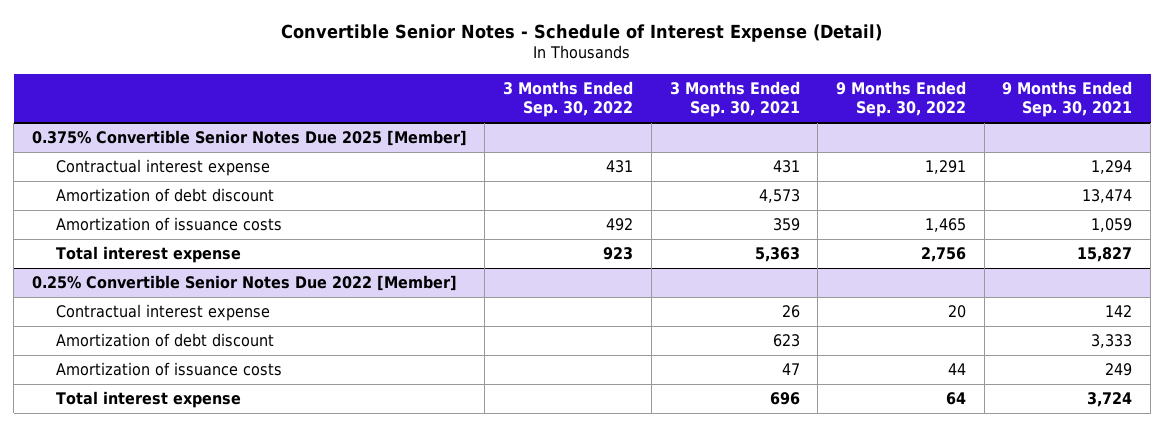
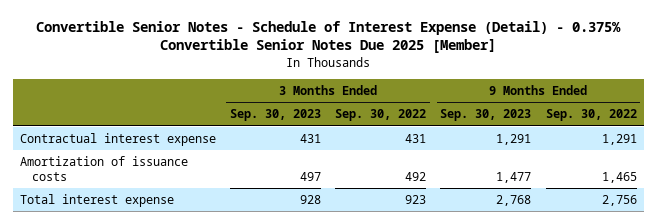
[281,23,883,42] Convertible Senior Notes - Schedule of Interest Expense (Detail) -> [36,20,622,54] Convertible Senior Notes - Schedule of Interest Expense (Detail) - 0.375% Convertible Senior Notes Due 2025 [Member]
[669,80,800,118] 3 Months Ended Sep. 30, 2021 -> none
[1002,80,1133,118] 9 Months Ended Sep. 30, 2021 -> none
none -> [229,109,321,122] Sep. 30, 2023
none -> [440,109,532,122] Sep. 30, 2023
[31,130,467,147] 0.375% Convertible Senior Notes Due 2025 [Member] -> none
[56,188,275,203] Amortization of debt discount -> none
[31,275,457,292] 0.25% Convertible Senior Notes Due 2022 [Member] -> none
[56,304,271,322] Contractual interest expense -> none
[56,333,275,348] Amortization of debt discount -> none
[56,362,283,377] Amortization of issuance costs -> none
[56,391,242,409] Total interest expense -> none

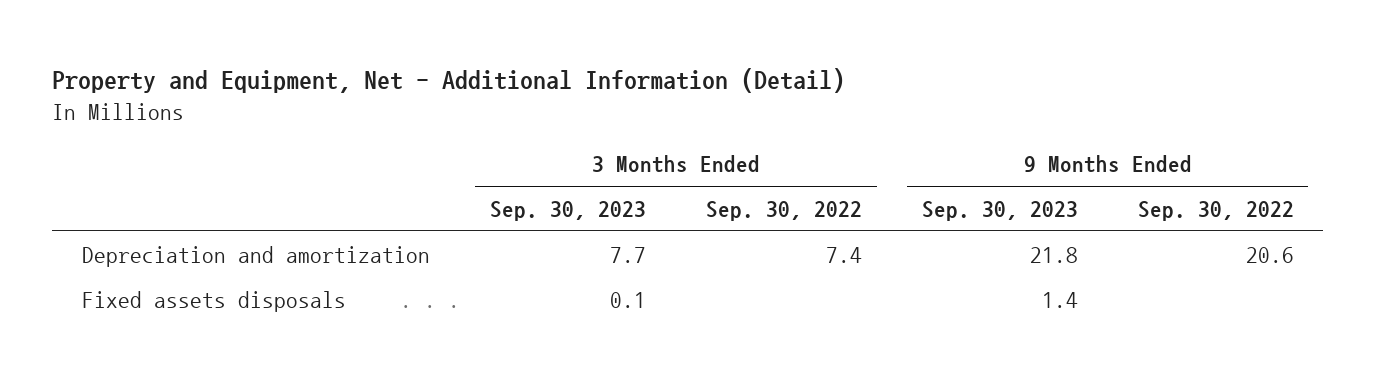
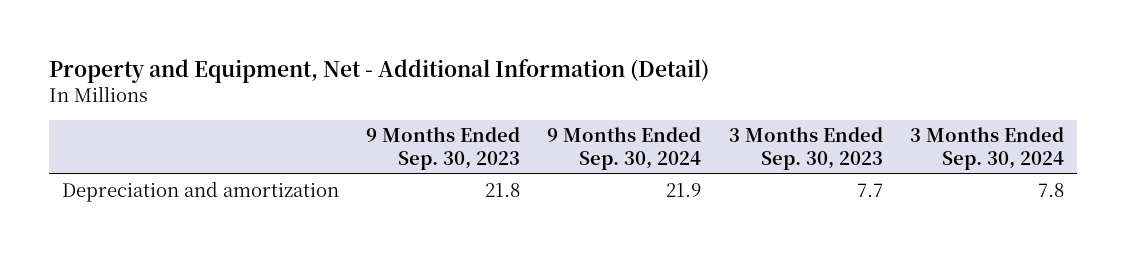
[705,200,862,221] Sep. 30, 2022 -> none
[1137,200,1294,221] Sep. 30, 2022 -> none
none -> [547,127,702,171] 9 Months Ended Sep. 30, 2024
none -> [909,127,1064,171] 3 Months Ended Sep. 30, 2024
[82,290,347,312] Fixed assets disposals -> none

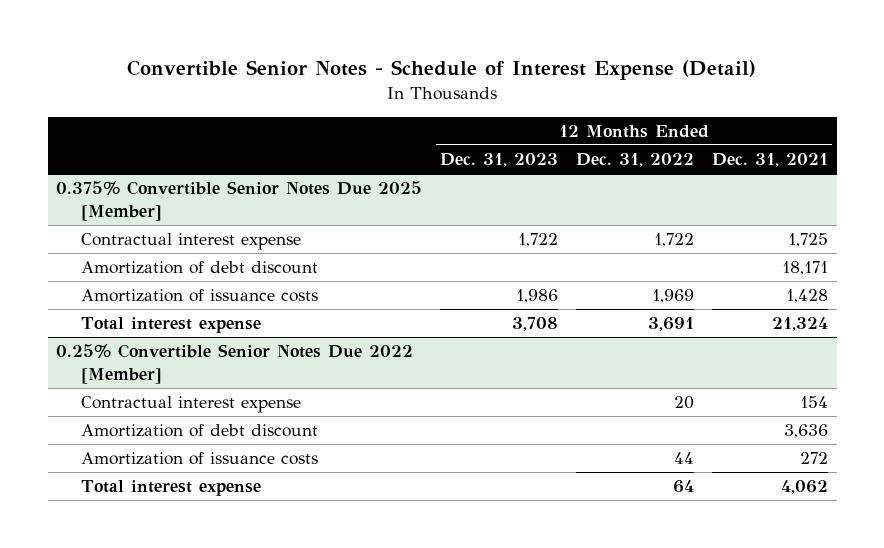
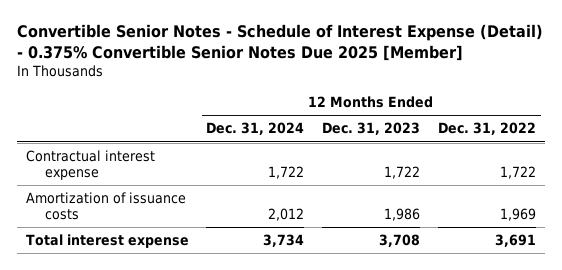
[127,60,757,81] Convertible Senior Notes - Schedule of Interest Expense (Detail) -> [16,24,543,62] Convertible Senior Notes - Schedule of Interest Expense (Detail) - 0.375% Convertible Senior Notes Due 2025 [Member]
[711,153,828,168] Dec. 31, 2021 -> none
none -> [206,122,305,136] Dec. 31, 2024
[56,181,423,221] 0.375% Convertible Senior Notes Due 2025 [Member] -> none
[81,261,319,275] Amortization of debt discount -> none
[56,344,414,384] 0.25% Convertible Senior Notes Due 2022 [Member] -> none
[81,396,302,414] Contractual interest expense -> none
[81,424,319,438] Amortization of debt discount -> none
[81,452,319,466] Amortization of issuance costs -> none
[81,480,262,497] Total interest expense -> none

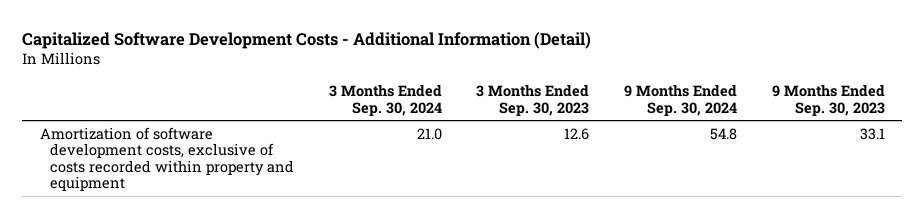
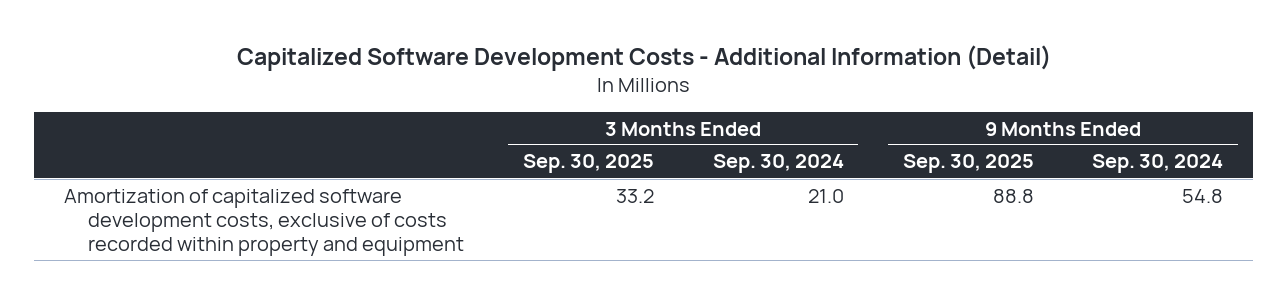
[476,84,590,116] 3 Months Ended Sep. 30, 2023 -> none
[771,84,885,116] 9 Months Ended Sep. 30, 2023 -> none
none -> [522,154,654,174] Sep. 30, 2025
none -> [902,154,1034,174] Sep. 30, 2025
[39,126,295,192] Amortization of software development costs, exclusive of costs recorded within property and equipment -> [63,188,465,256] Amortization of capitalized software development costs, exclusive of costs recorded within property and equipment

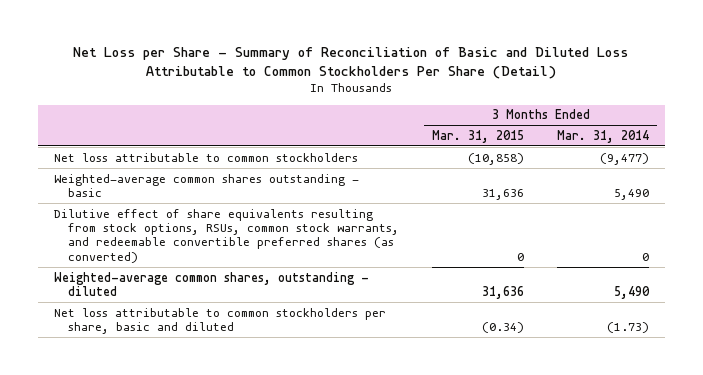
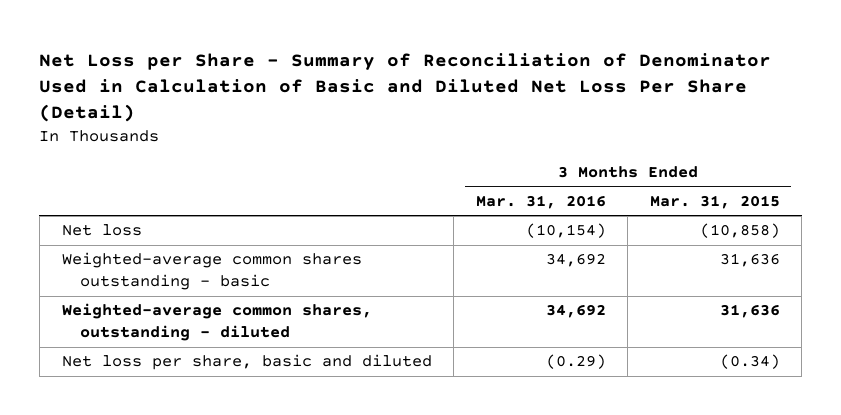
[73,46,629,79] Net Loss per Share - Summary of Reconciliation of Basic and Diluted Loss Attributable to Common Stockholders Per Share (Detail) -> [39,52,772,122] Net Loss per Share - Summary of Reconciliation of Denominator Used in Calculation of Basic and Diluted Net Loss Per Share (Detail)
[556,129,649,143] Mar. 31, 2014 -> none
none -> [475,194,606,209] Mar. 31, 2016
[53,152,358,162] Net loss attributable to common stockholders -> [61,224,142,237] Net loss
[53,208,400,263] Dilutive effect of share equivalents resulting from stock options, RSUs, common stock warrants, and redeemable convertible preferred shares (as converted) -> none
[53,307,386,334] Net loss attributable to common stockholders per share, basic and diluted -> [61,354,432,371] Net loss per share, basic and diluted

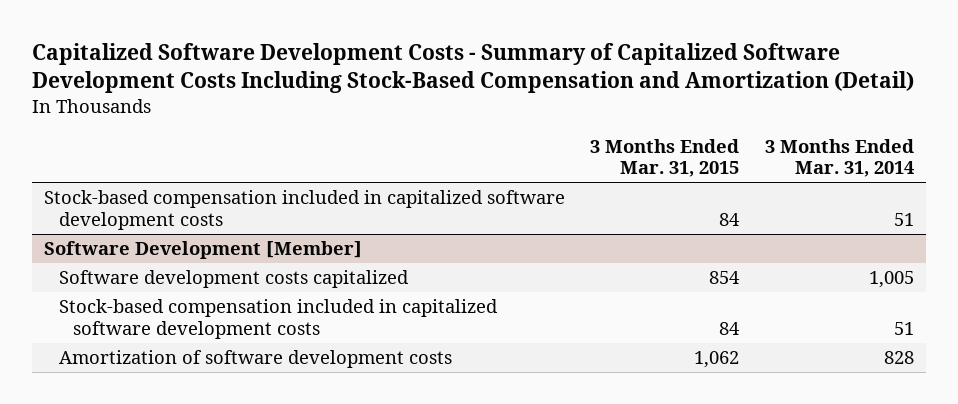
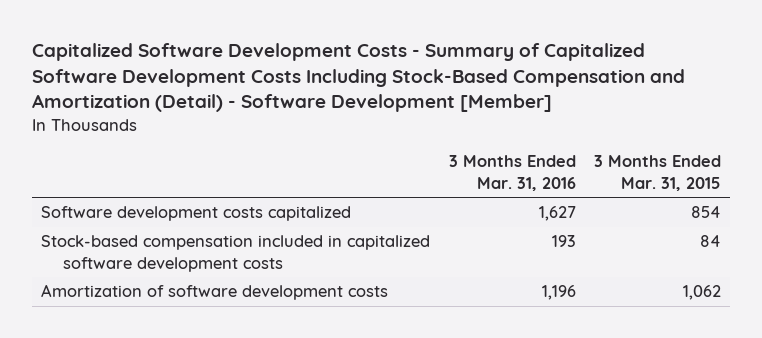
[31,43,914,94] Capitalized Software Development Costs - Summary of Capitalized Software Development Costs Including Stock-Based Compensation and Amortization (Detail) -> [31,43,685,113] Capitalized Software Development Costs - Summary of Capitalized Software Development Costs Including Stock-Based Compensation and Amortization (Detail) - Software Development [Member]
[764,138,914,178] 3 Months Ended Mar. 31, 2014 -> none
none -> [448,155,576,191] 3 Months Ended Mar. 31, 2016
[44,190,566,231] Stock-based compensation included in capitalized software development costs -> none
[44,241,363,260] Software Development [Member] -> none

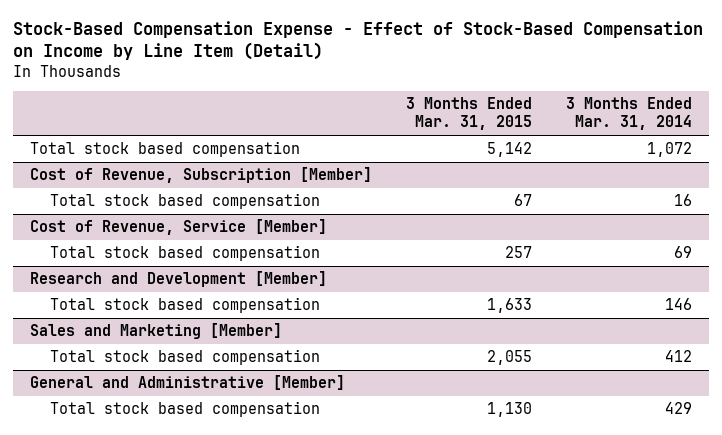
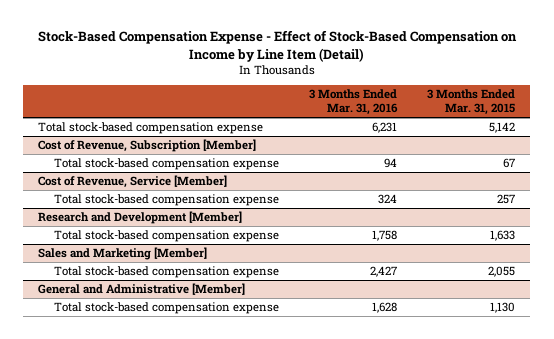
[565,96,692,131] 3 Months Ended Mar. 31, 2014 -> none
none -> [309,89,399,116] 3 Months Ended Mar. 31, 2016
[29,141,300,158] Total stock based compensation -> [38,122,264,135] Total stock-based compensation expense
[49,193,320,210] Total stock based compensation -> [54,158,280,171] Total stock-based compensation expense
[49,245,320,262] Total stock based compensation -> [54,194,280,207] Total stock-based compensation expense
[49,297,320,314] Total stock based compensation -> [54,230,280,243] Total stock-based compensation expense
[49,349,320,366] Total stock based compensation -> [54,266,280,279] Total stock-based compensation expense
[49,401,320,418] Total stock based compensation -> [54,302,280,315] Total stock-based compensation expense

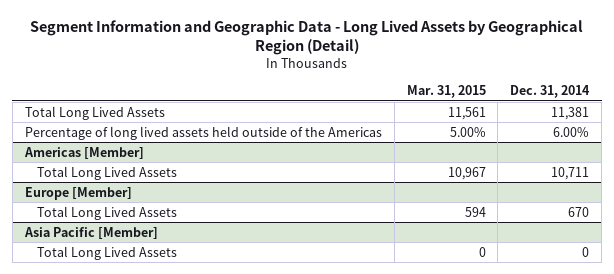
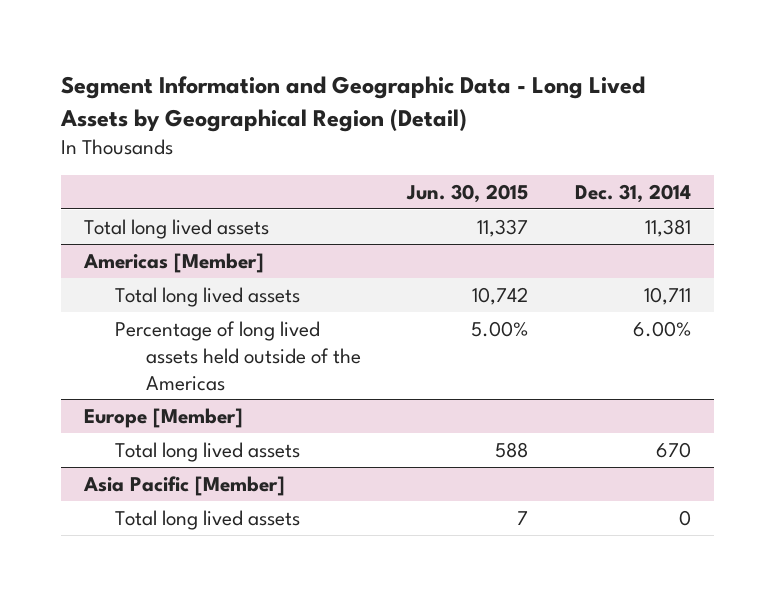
[406,85,486,99] Mar. 31, 2015 -> none
none -> [406,183,529,203] Jun. 30, 2015
[24,125,382,140] Percentage of long lived assets held outside of the Americas -> none
[24,105,165,120] Total Long Lived Assets -> [83,218,269,239] Total long lived assets
[37,165,178,180] Total Long Lived Assets -> [115,286,301,307] Total long lived assets
none -> [115,320,362,391] Percentage of long lived assets held outside of the Americas
[37,205,178,220] Total Long Lived Assets -> [115,441,301,462] Total long lived assets
[37,245,178,260] Total Long Lived Assets -> [115,509,301,530] Total long lived assets

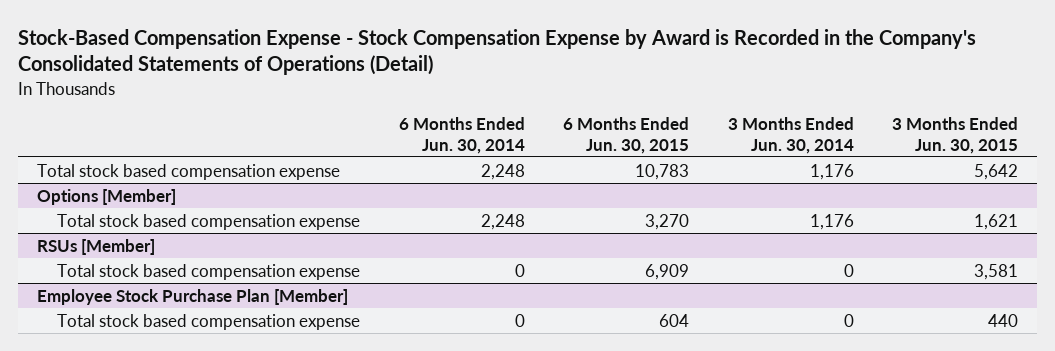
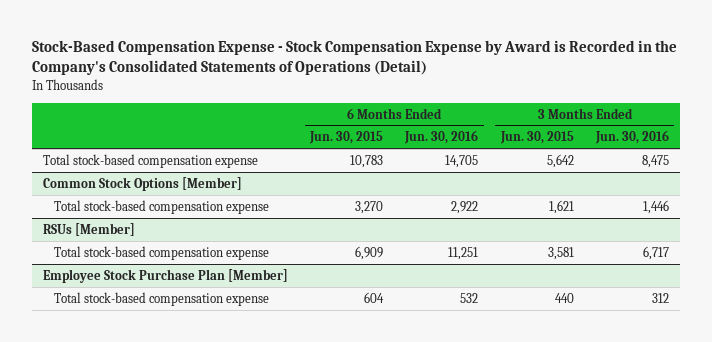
[398,117,525,154] 6 Months Ended Jun. 30, 2014 -> none
[727,117,854,154] 3 Months Ended Jun. 30, 2014 -> none
none -> [404,130,479,145] Jun. 30, 2016
none -> [594,130,669,145] Jun. 30, 2016
[37,163,341,180] Total stock based compensation expense -> [43,153,259,168] Total stock-based compensation expense
[37,188,177,205] Options [Member] -> [43,176,243,191] Common Stock Options [Member]
[57,213,361,230] Total stock based compensation expense -> [54,199,270,214] Total stock-based compensation expense
[57,263,361,280] Total stock based compensation expense -> [54,245,270,260] Total stock-based compensation expense
[57,313,361,330] Total stock based compensation expense -> [54,291,270,306] Total stock-based compensation expense

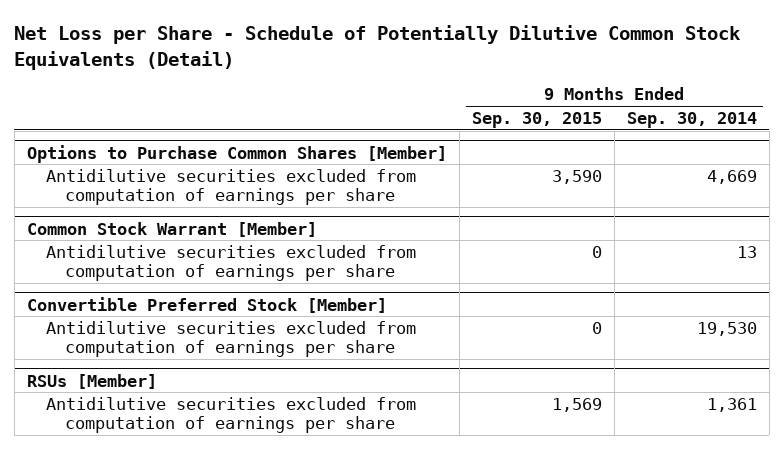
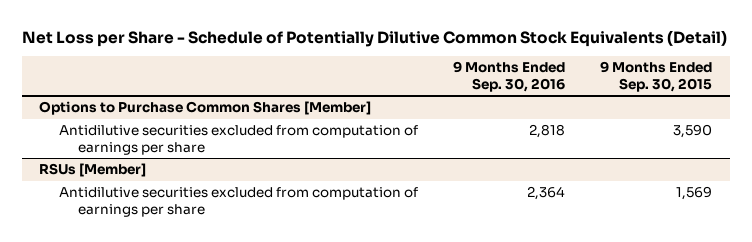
[626,112,757,129] Sep. 30, 2014 -> none
none -> [453,61,566,92] 9 Months Ended Sep. 30, 2016
[26,221,317,237] Common Stock Warrant [Member] -> none
[45,244,416,282] Antidilutive securities excluded from computation of earnings per share -> none
[26,296,387,313] Convertible Preferred Stock [Member] -> none
[45,320,416,358] Antidilutive securities excluded from computation of earnings per share -> none

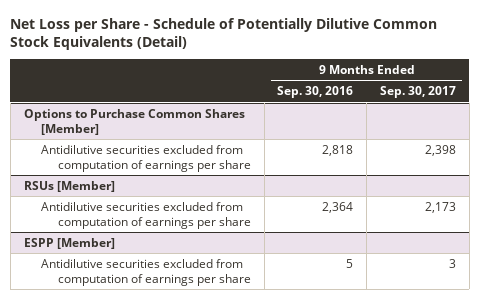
[600,61,713,92] 9 Months Ended Sep. 30, 2015 -> none
none -> [379,86,456,99] Sep. 30, 2017
none -> [23,237,115,249] ESPP [Member]
none -> [40,258,251,286] Antidilutive securities excluded from computation of earnings per share

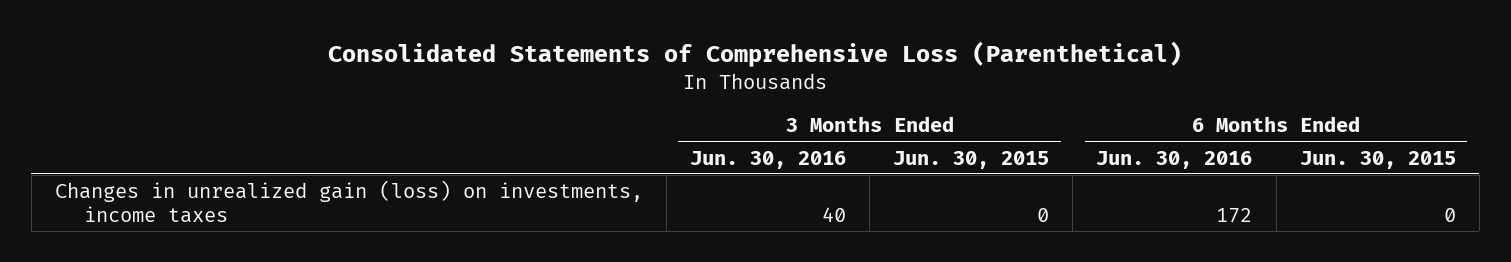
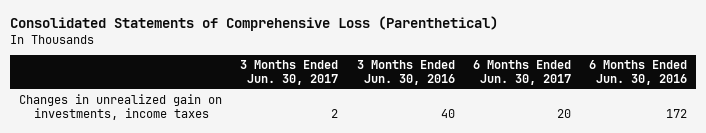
[893,150,1050,169] Jun. 30, 2015 -> none
[1299,150,1456,169] Jun. 30, 2015 -> none
none -> [240,60,339,85] 3 Months Ended Jun. 30, 2017
none -> [472,60,571,85] 6 Months Ended Jun. 30, 2017
[54,180,643,223] Changes in unrealized gain (loss) on investments, income taxes -> [18,94,222,120] Changes in unrealized gain on investments, income taxes

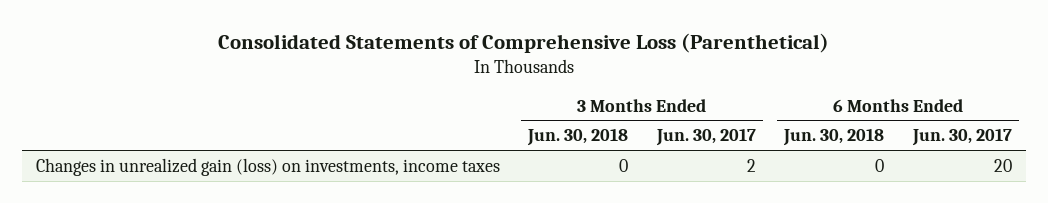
[356,60,455,85] 3 Months Ended Jun. 30, 2016 -> none
[589,60,688,85] 6 Months Ended Jun. 30, 2016 -> none
none -> [527,128,629,147] Jun. 30, 2018
none -> [783,128,885,147] Jun. 30, 2018
[18,94,222,120] Changes in unrealized gain on investments, income taxes -> [36,157,501,176] Changes in unrealized gain (loss) on investments, income taxes

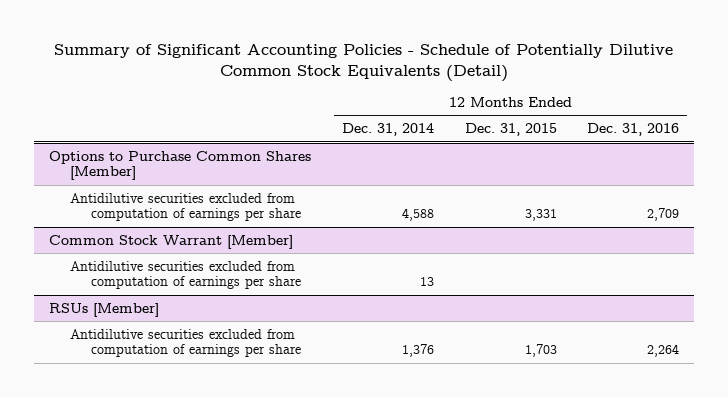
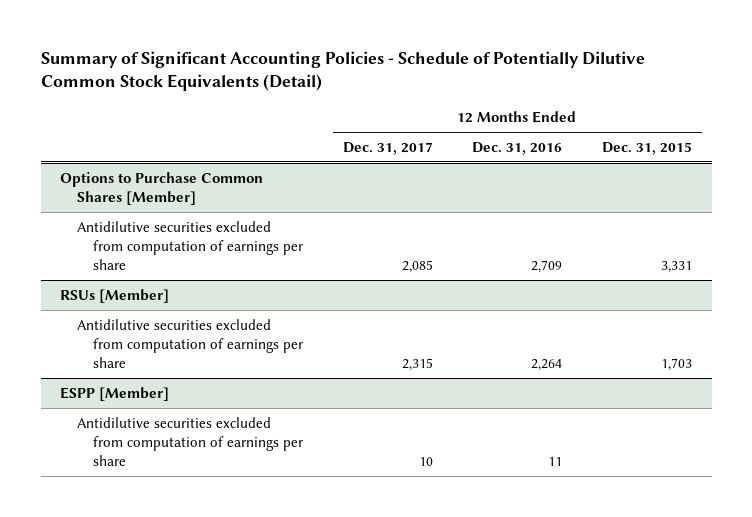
[341,123,434,137] Dec. 31, 2014 -> none
none -> [342,141,433,155] Dec. 31, 2017
[49,234,294,249] Common Stock Warrant [Member] -> none
[70,260,302,290] Antidilutive securities excluded from computation of earnings per share -> none
none -> [60,386,170,401] ESPP [Member]
none -> [76,416,304,467] Antidilutive securities excluded from computation of earnings per share

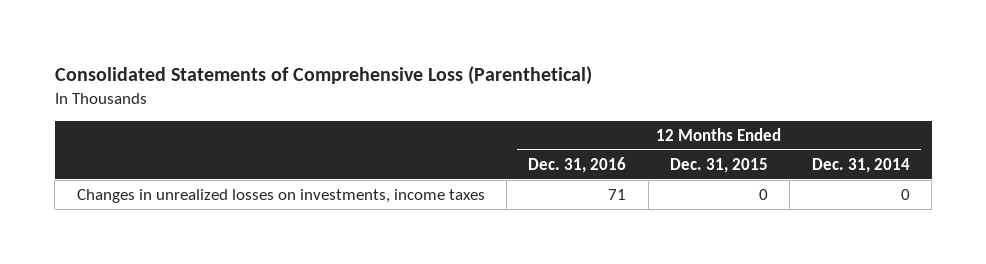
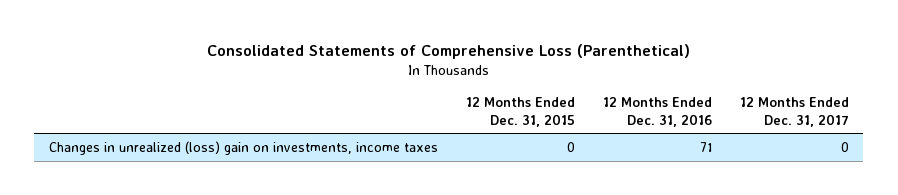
[811,157,910,173] Dec. 31, 2014 -> none
none -> [740,96,850,127] 12 Months Ended Dec. 31, 2017
[76,188,485,203] Changes in unrealized losses on investments, income taxes -> [48,141,438,156] Changes in unrealized (loss) gain on investments, income taxes

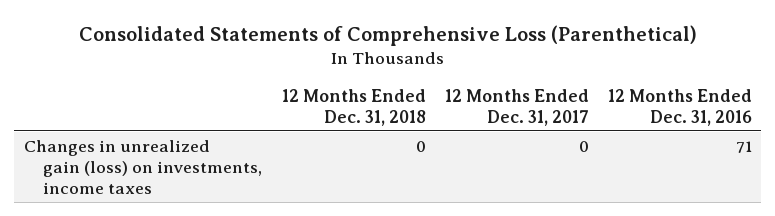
[465,96,575,127] 12 Months Ended Dec. 31, 2015 -> none
none -> [281,88,426,126] 12 Months Ended Dec. 31, 2018
[48,141,438,156] Changes in unrealized (loss) gain on investments, income taxes -> [23,140,263,195] Changes in unrealized gain (loss) on investments, income taxes

